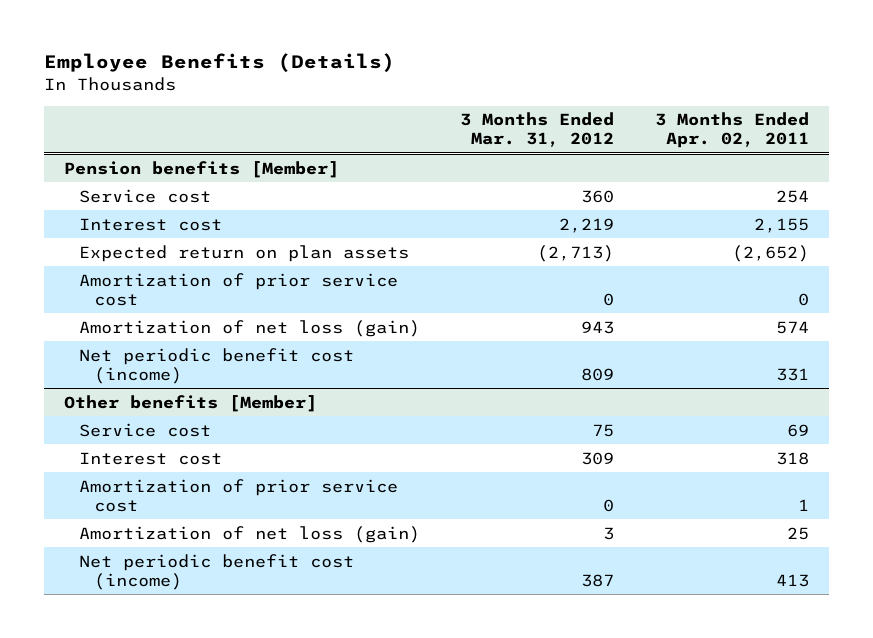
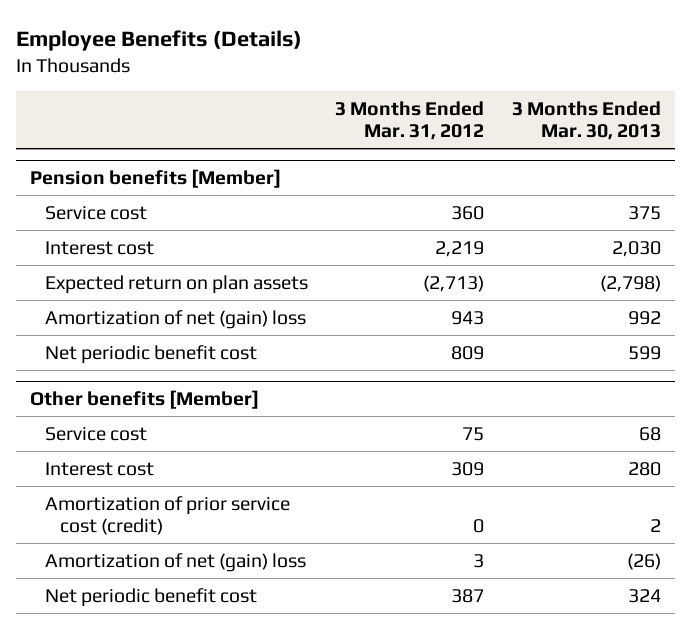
[654,112,809,149] 3 Months Ended Apr. 02, 2011 -> none
none -> [512,100,662,141] 3 Months Ended Mar. 30, 2013
[79,272,399,306] Amortization of prior service cost -> none
[79,319,421,337] Amortization of net loss (gain) -> [44,309,306,329] Amortization of net (gain) loss
[79,347,355,384] Net periodic benefit cost (income) -> [44,344,257,364] Net periodic benefit cost
[79,478,399,512] Amortization of prior service cost -> [44,495,290,536] Amortization of prior service cost (credit)
[79,525,421,543] Amortization of net loss (gain) -> [44,552,306,572] Amortization of net (gain) loss
[79,553,355,590] Net periodic benefit cost (income) -> [44,587,257,607] Net periodic benefit cost

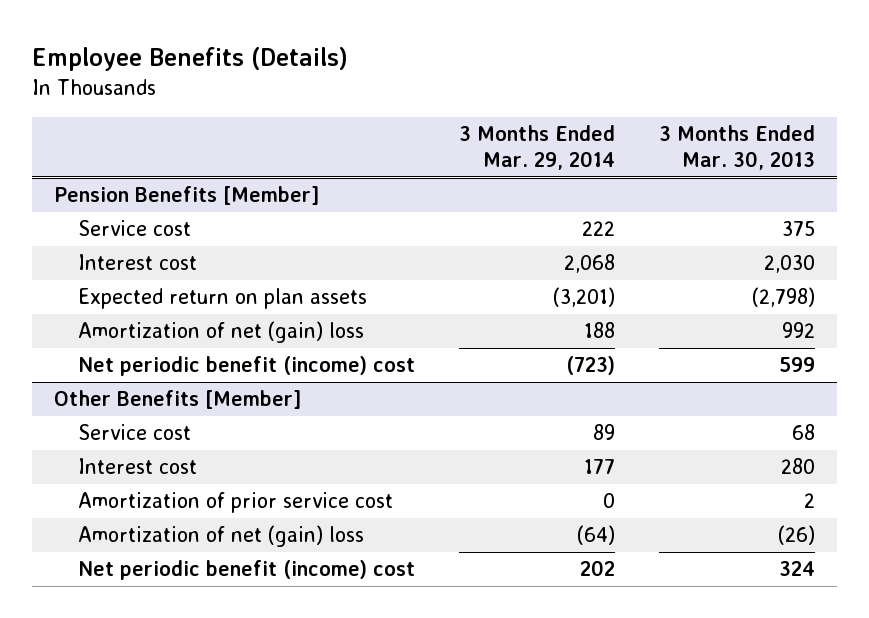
[335,100,485,141] 3 Months Ended Mar. 31, 2012 -> none
none -> [459,124,616,171] 3 Months Ended Mar. 29, 2014
[29,169,281,189] Pension benefits [Member] -> [54,186,320,206] Pension Benefits [Member]
[44,344,257,364] Net periodic benefit cost -> [78,356,416,377] Net periodic benefit (income) cost
[29,390,259,410] Other benefits [Member] -> [54,390,302,410] Other Benefits [Member]
[44,495,290,536] Amortization of prior service cost (credit) -> [78,492,394,514] Amortization of prior service cost
[44,587,257,607] Net periodic benefit cost -> [78,560,416,581] Net periodic benefit (income) cost

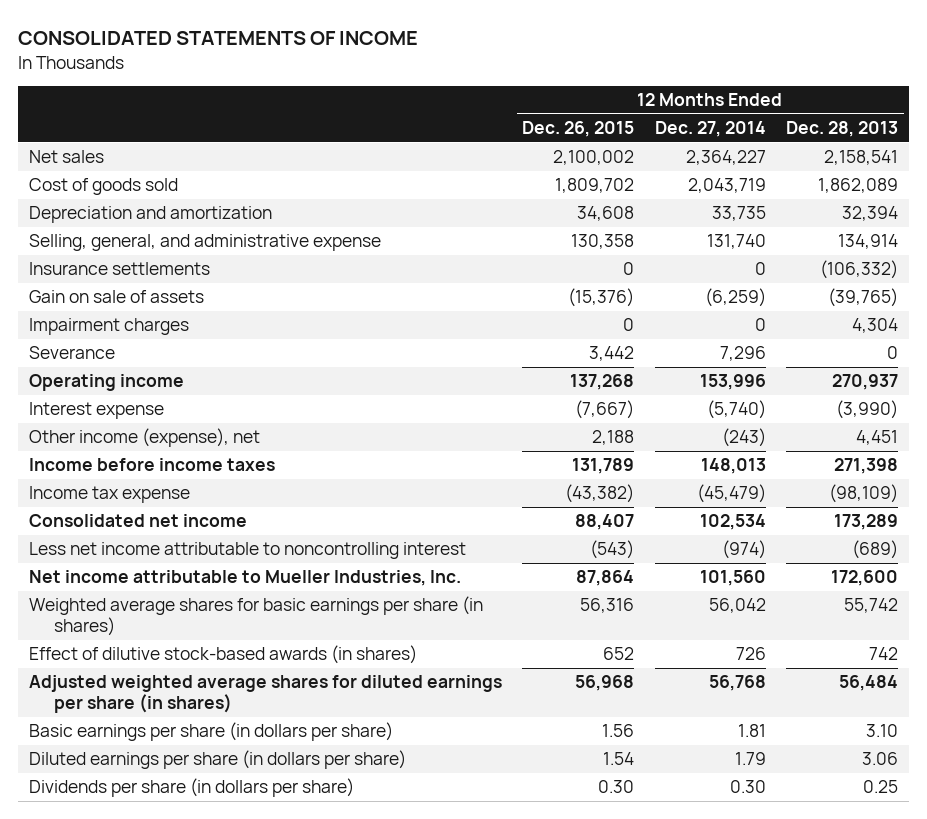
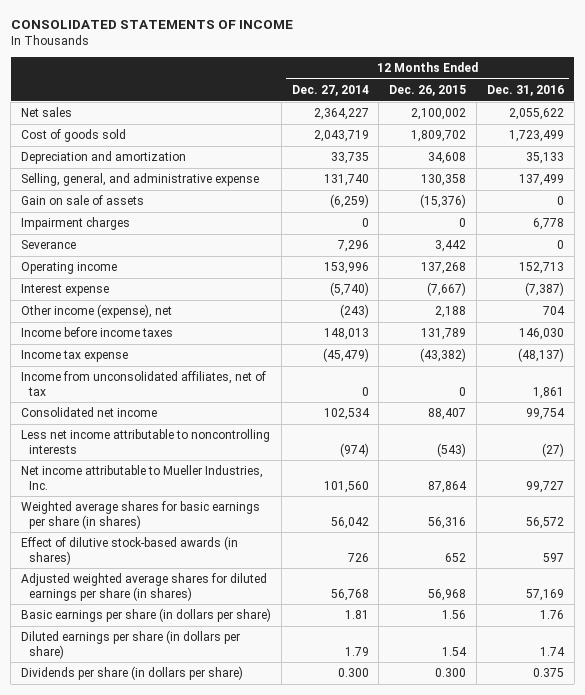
[786,121,899,138] Dec. 28, 2013 -> none
none -> [486,84,564,96] Dec. 31, 2016
[28,262,210,276] Insurance settlements -> none
none -> [20,371,266,396] Income from unconsolidated affiliates, net of tax
[28,542,466,560] Less net income attributable to noncontrolling interest -> [20,429,270,454] Less net income attributable to noncontrolling interests
[598,780,635,794] 0.30 -> [435,668,467,678] 0.300
[729,780,766,794] 0.30 -> [337,668,369,678] 0.300

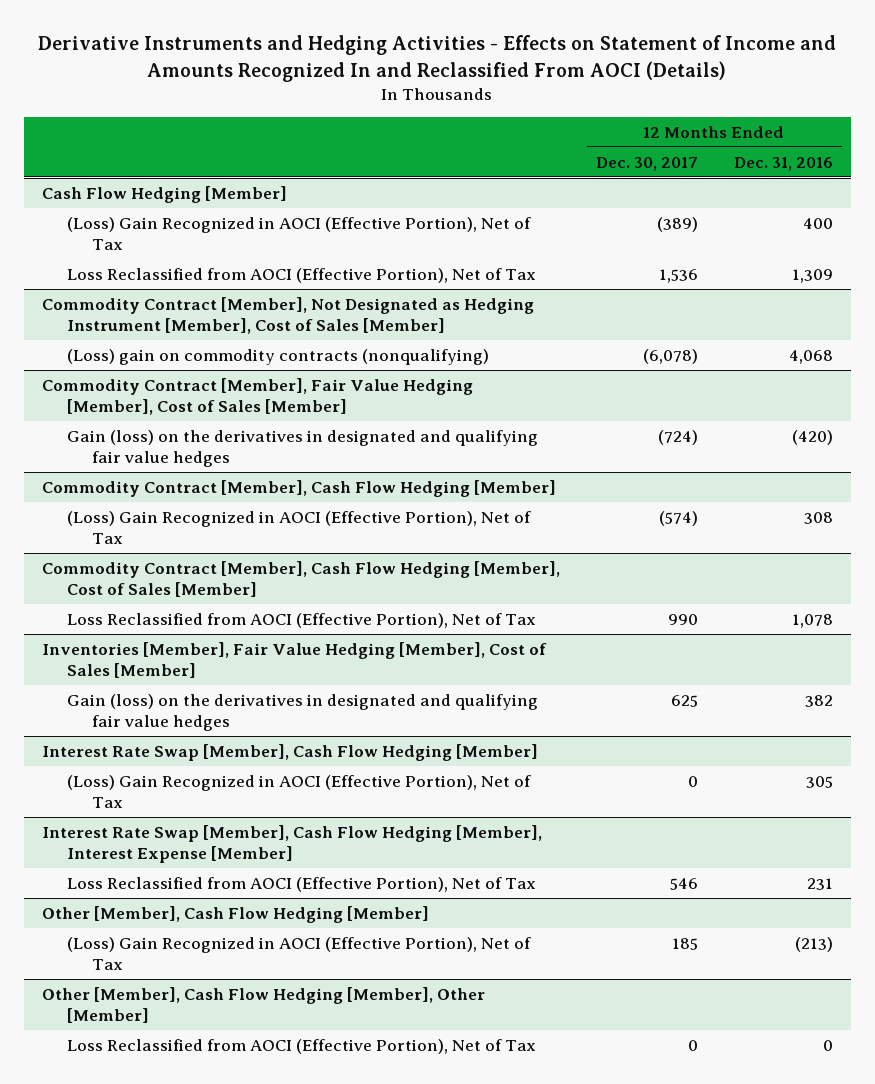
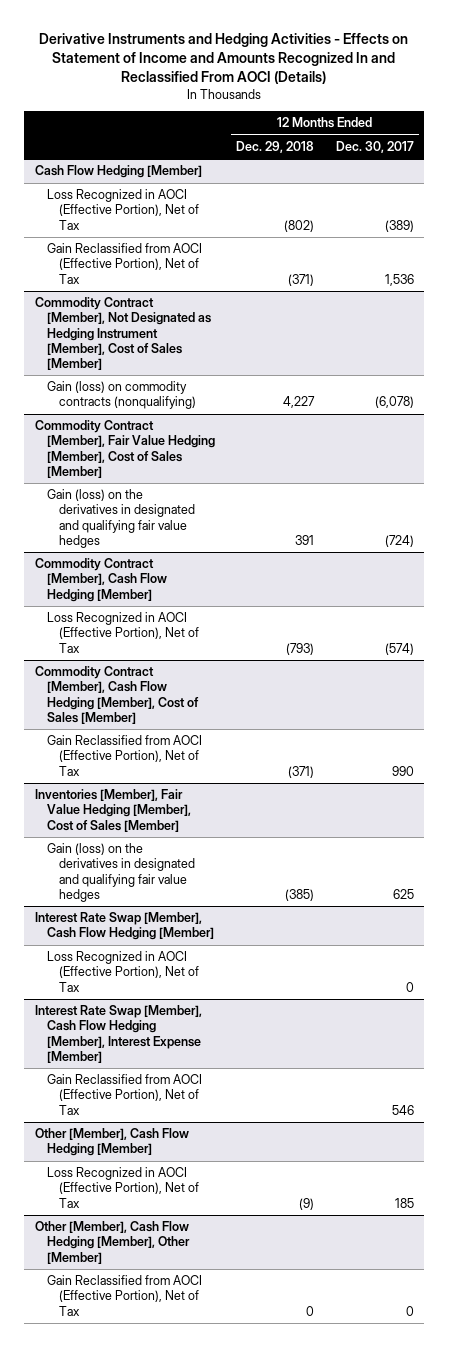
[733,156,833,171] Dec. 31, 2016 -> none
none -> [236,140,315,153] Dec. 29, 2018
[66,216,531,250] (Loss) Gain Recognized in AOCI (Effective Portion), Net of Tax -> [47,189,200,230] Loss Recognized in AOCI (Effective Portion), Net of Tax
[66,267,536,283] Loss Reclassified from AOCI (Effective Portion), Net of Tax -> [47,243,203,284] Gain Reclassified from AOCI (Effective Portion), Net of Tax
[66,348,489,365] (Loss) gain on commodity contracts (nonqualifying) -> [47,381,197,410] Gain (loss) on commodity contracts (nonqualifying)
[66,510,531,544] (Loss) Gain Recognized in AOCI (Effective Portion), Net of Tax -> [47,612,200,653] Loss Recognized in AOCI (Effective Portion), Net of Tax
[66,612,536,628] Loss Reclassified from AOCI (Effective Portion), Net of Tax -> [47,735,203,776] Gain Reclassified from AOCI (Effective Portion), Net of Tax
[66,774,531,808] (Loss) Gain Recognized in AOCI (Effective Portion), Net of Tax -> [47,951,200,992] Loss Recognized in AOCI (Effective Portion), Net of Tax
[66,876,536,892] Loss Reclassified from AOCI (Effective Portion), Net of Tax -> [47,1074,203,1115] Gain Reclassified from AOCI (Effective Portion), Net of Tax
[66,936,531,970] (Loss) Gain Recognized in AOCI (Effective Portion), Net of Tax -> [47,1167,200,1208] Loss Recognized in AOCI (Effective Portion), Net of Tax
[66,1038,536,1054] Loss Reclassified from AOCI (Effective Portion), Net of Tax -> [47,1275,203,1316] Gain Reclassified from AOCI (Effective Portion), Net of Tax

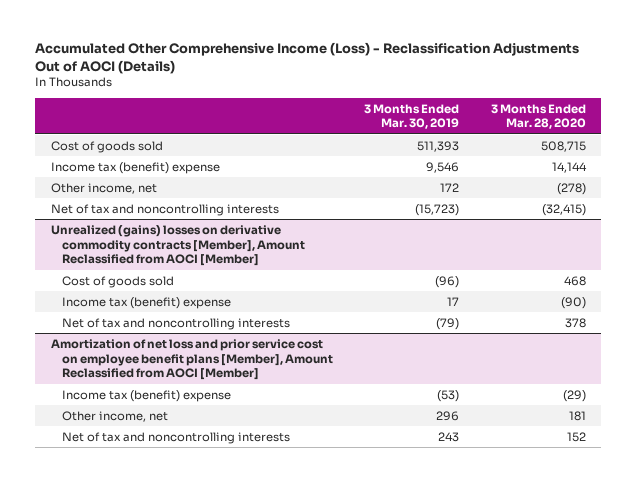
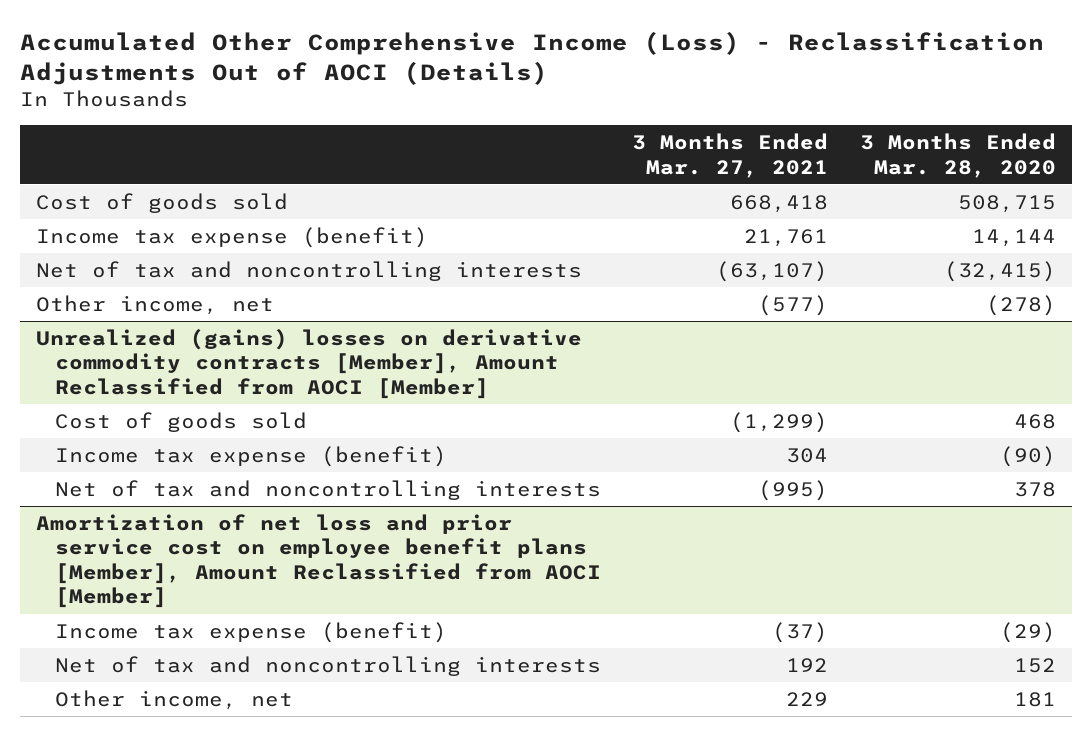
[364,103,460,130] 3 Months Ended Mar. 30, 2019 -> none
none -> [632,133,829,178] 3 Months Ended Mar. 27, 2021
[50,161,220,174] Income tax (benefit) expense -> [35,226,428,248] Income tax expense (benefit)
[50,182,157,194] Other income, net -> [35,294,274,315] Other income, net
[62,296,232,309] Income tax (benefit) expense -> [54,445,447,467] Income tax expense (benefit)
[62,389,232,402] Income tax (benefit) expense -> [54,621,447,643] Income tax expense (benefit)
[62,410,169,422] Other income, net -> [54,689,293,710] Other income, net

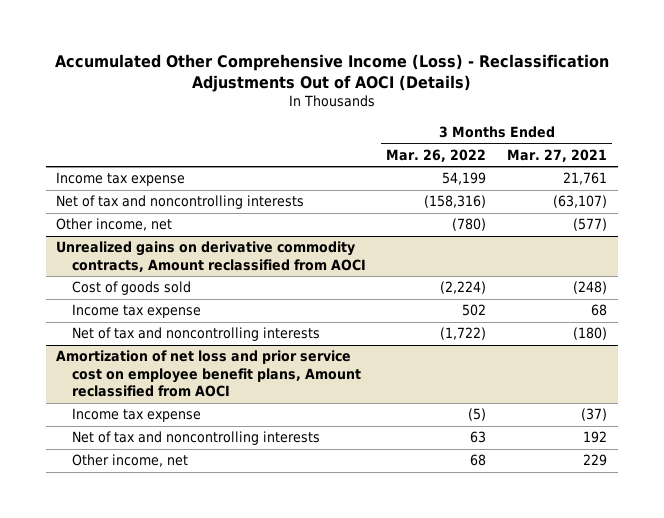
[859,133,1056,178] 3 Months Ended Mar. 28, 2020 -> none
none -> [386,148,487,162] Mar. 26, 2022
[35,192,288,213] Cost of goods sold -> none
[35,226,428,248] Income tax expense (benefit) -> [56,172,186,187] Income tax expense
[35,328,582,399] Unrealized (gains) losses on derivative commodity contracts [Member], Amount Reclassified from AOCI [Member] -> [56,241,366,272] Unrealized gains on derivative commodity contracts, Amount reclassified from AOCI
[730,411,829,433] (1,299) -> [573,281,608,295] (248)
[54,445,447,467] Income tax expense (benefit) -> [71,304,201,319] Income tax expense
[786,447,829,463] 304 -> [591,304,608,317] 68
[758,479,829,501] (995) -> [573,327,608,341] (180)
[35,513,601,609] Amortization of net loss and prior service cost on employee benefit plans [Member], Amount Reclassified from AOCI [Member] -> [56,350,361,397] Amortization of net loss and prior service cost on employee benefit plans, Amount reclassified from AOCI
[54,621,447,643] Income tax expense (benefit) -> [71,408,201,423] Income tax expense

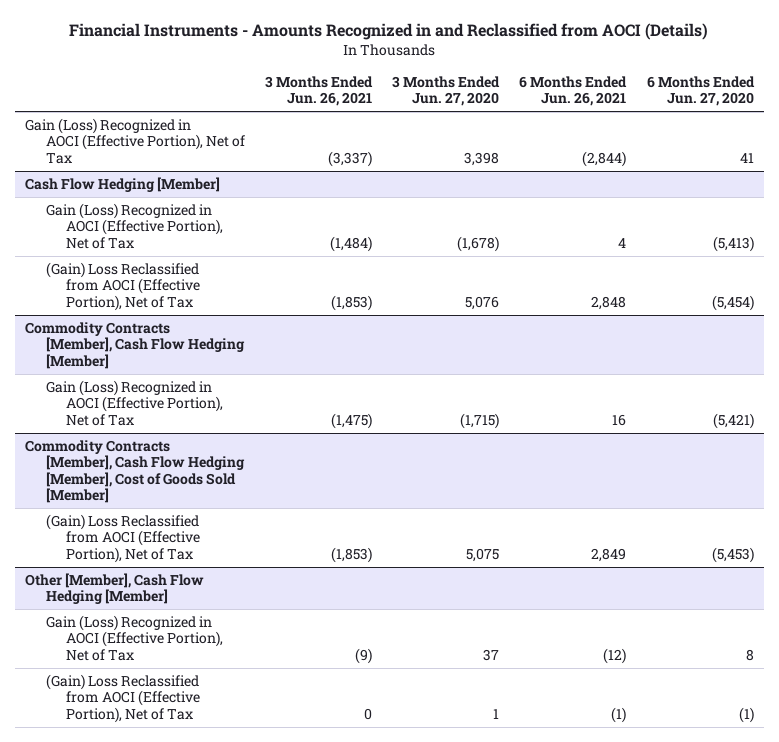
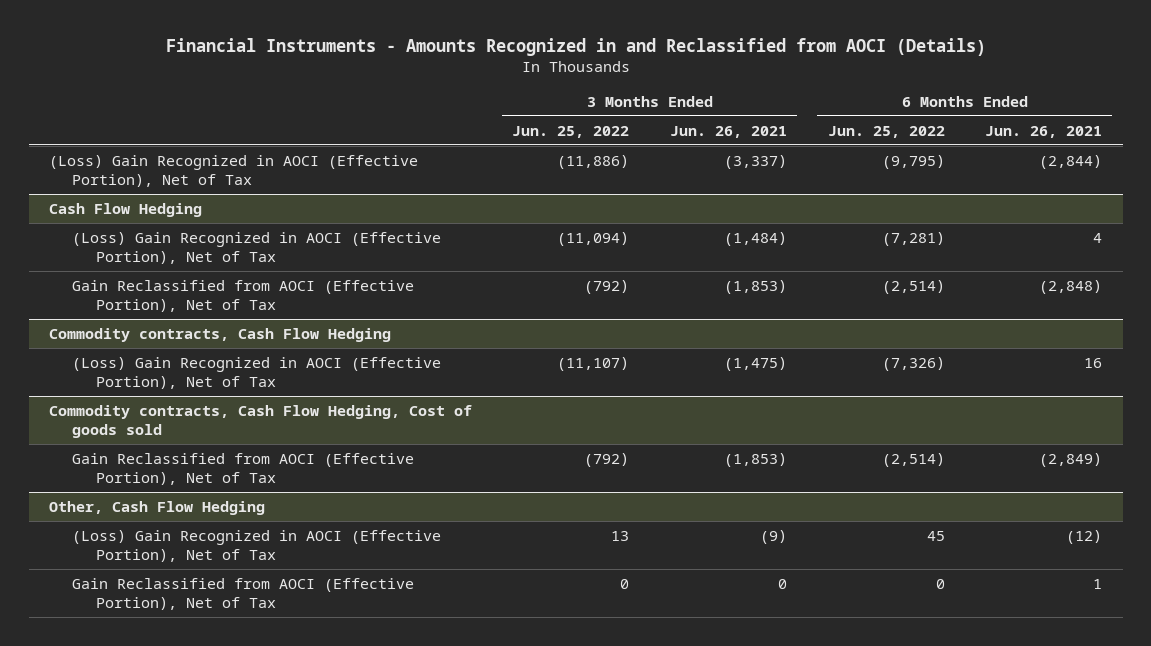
[392,75,501,106] 3 Months Ended Jun. 27, 2020 -> none
[646,75,755,106] 6 Months Ended Jun. 27, 2020 -> none
none -> [512,125,630,138] Jun. 25, 2022
none -> [827,125,945,138] Jun. 25, 2022
[25,117,245,164] Gain (Loss) Recognized in AOCI (Effective Portion), Net of Tax -> [48,154,418,187] (Loss) Gain Recognized in AOCI (Effective Portion), Net of Tax
[25,176,221,192] Cash Flow Hedging [Member] -> [48,202,202,217] Cash Flow Hedging
[45,202,224,249] Gain (Loss) Recognized in AOCI (Effective Portion), Net of Tax -> [72,231,442,264] (Loss) Gain Recognized in AOCI (Effective Portion), Net of Tax
[45,261,201,311] (Gain) Loss Reclassified from AOCI (Effective Portion), Net of Tax -> [72,279,415,312] Gain Reclassified from AOCI (Effective Portion), Net of Tax
[591,295,627,310] 2,848 -> [1039,279,1103,294] (2,848)
[25,321,245,369] Commodity Contracts [Member], Cash Flow Hedging [Member] -> [48,327,391,342] Commodity contracts, Cash Flow Hedging
[45,379,224,426] Gain (Loss) Recognized in AOCI (Effective Portion), Net of Tax -> [72,356,442,389] (Loss) Gain Recognized in AOCI (Effective Portion), Net of Tax
[25,439,245,504] Commodity Contracts [Member], Cash Flow Hedging [Member], Cost of Goods Sold [Member] -> [48,404,472,438] Commodity contracts, Cash Flow Hedging, Cost of goods sold
[45,513,201,563] (Gain) Loss Reclassified from AOCI (Effective Portion), Net of Tax -> [72,452,415,485] Gain Reclassified from AOCI (Effective Portion), Net of Tax
[591,547,627,562] 2,849 -> [1039,452,1103,467] (2,849)
[25,572,205,605] Other [Member], Cash Flow Hedging [Member] -> [48,500,265,515] Other, Cash Flow Hedging
[45,614,224,661] Gain (Loss) Recognized in AOCI (Effective Portion), Net of Tax -> [72,529,442,562] (Loss) Gain Recognized in AOCI (Effective Portion), Net of Tax
[45,673,201,723] (Gain) Loss Reclassified from AOCI (Effective Portion), Net of Tax -> [72,577,415,610] Gain Reclassified from AOCI (Effective Portion), Net of Tax
[611,706,627,723] (1) -> [1093,578,1103,589] 1

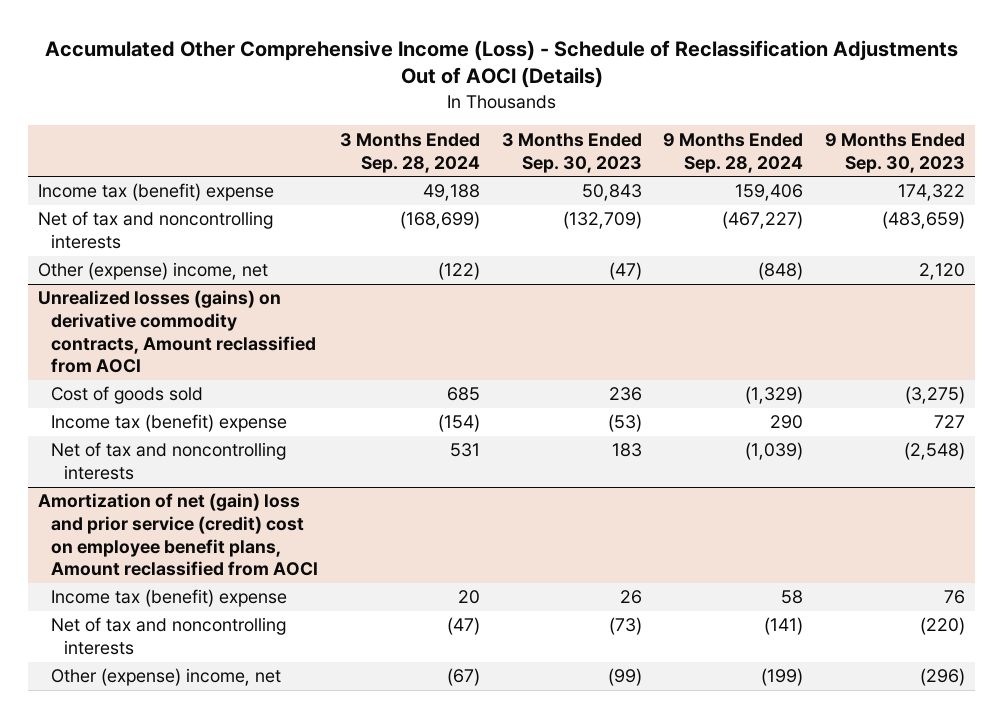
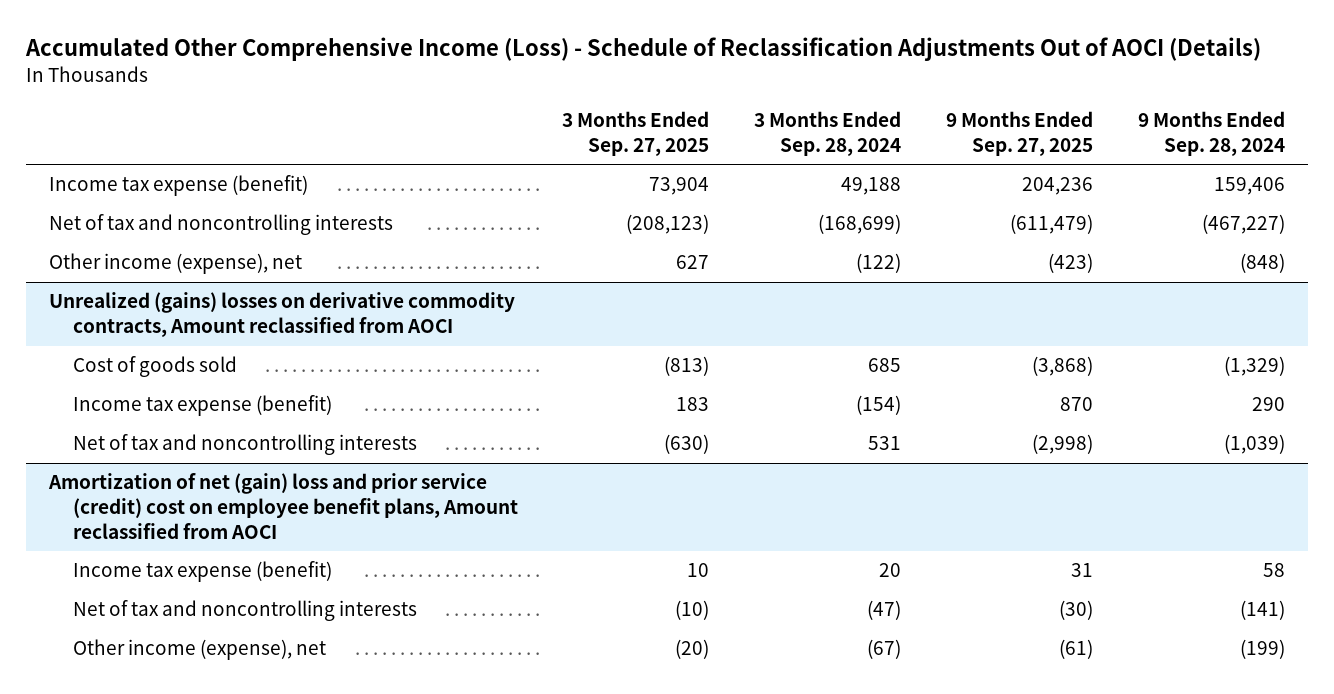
[501,132,642,173] 3 Months Ended Sep. 30, 2023 -> none
[824,132,965,173] 9 Months Ended Sep. 30, 2023 -> none
none -> [562,111,710,156] 3 Months Ended Sep. 27, 2025
none -> [946,111,1094,156] 9 Months Ended Sep. 27, 2025
[38,183,275,202] Income tax (benefit) expense -> [48,175,308,197] Income tax expense (benefit)
[38,262,269,281] Other (expense) income, net -> [48,253,302,275] Other income (expense), net
[38,290,317,374] Unrealized losses (gains) on derivative commodity contracts, Amount reclassified from AOCI -> [48,292,515,338] Unrealized (gains) losses on derivative commodity contracts, Amount reclassified from AOCI
[51,414,288,433] Income tax (benefit) expense -> [72,395,332,417] Income tax expense (benefit)
[51,589,288,608] Income tax (benefit) expense -> [72,561,332,583] Income tax expense (benefit)
[51,668,282,687] Other (expense) income, net -> [72,639,326,661] Other income (expense), net

